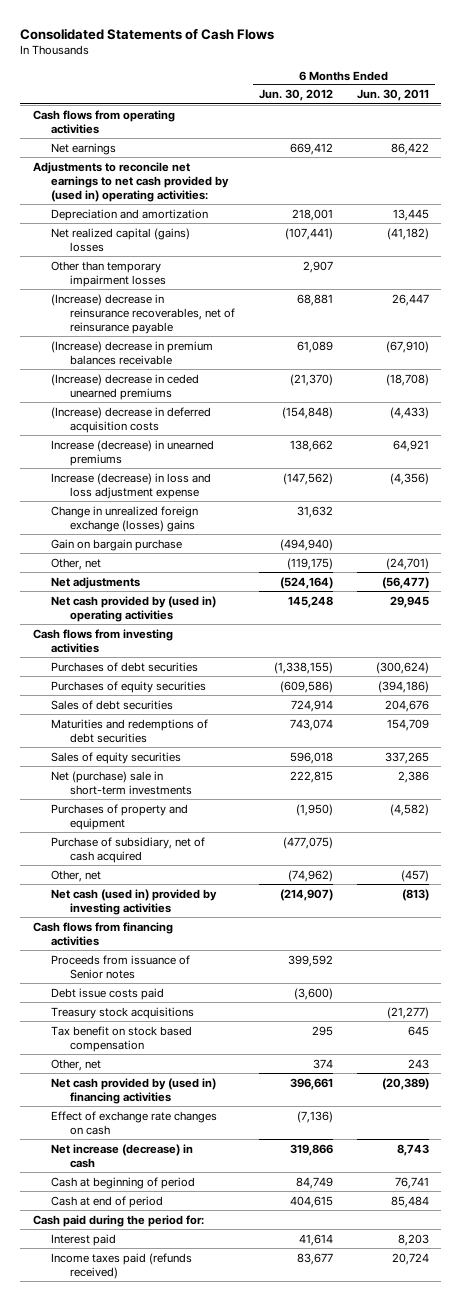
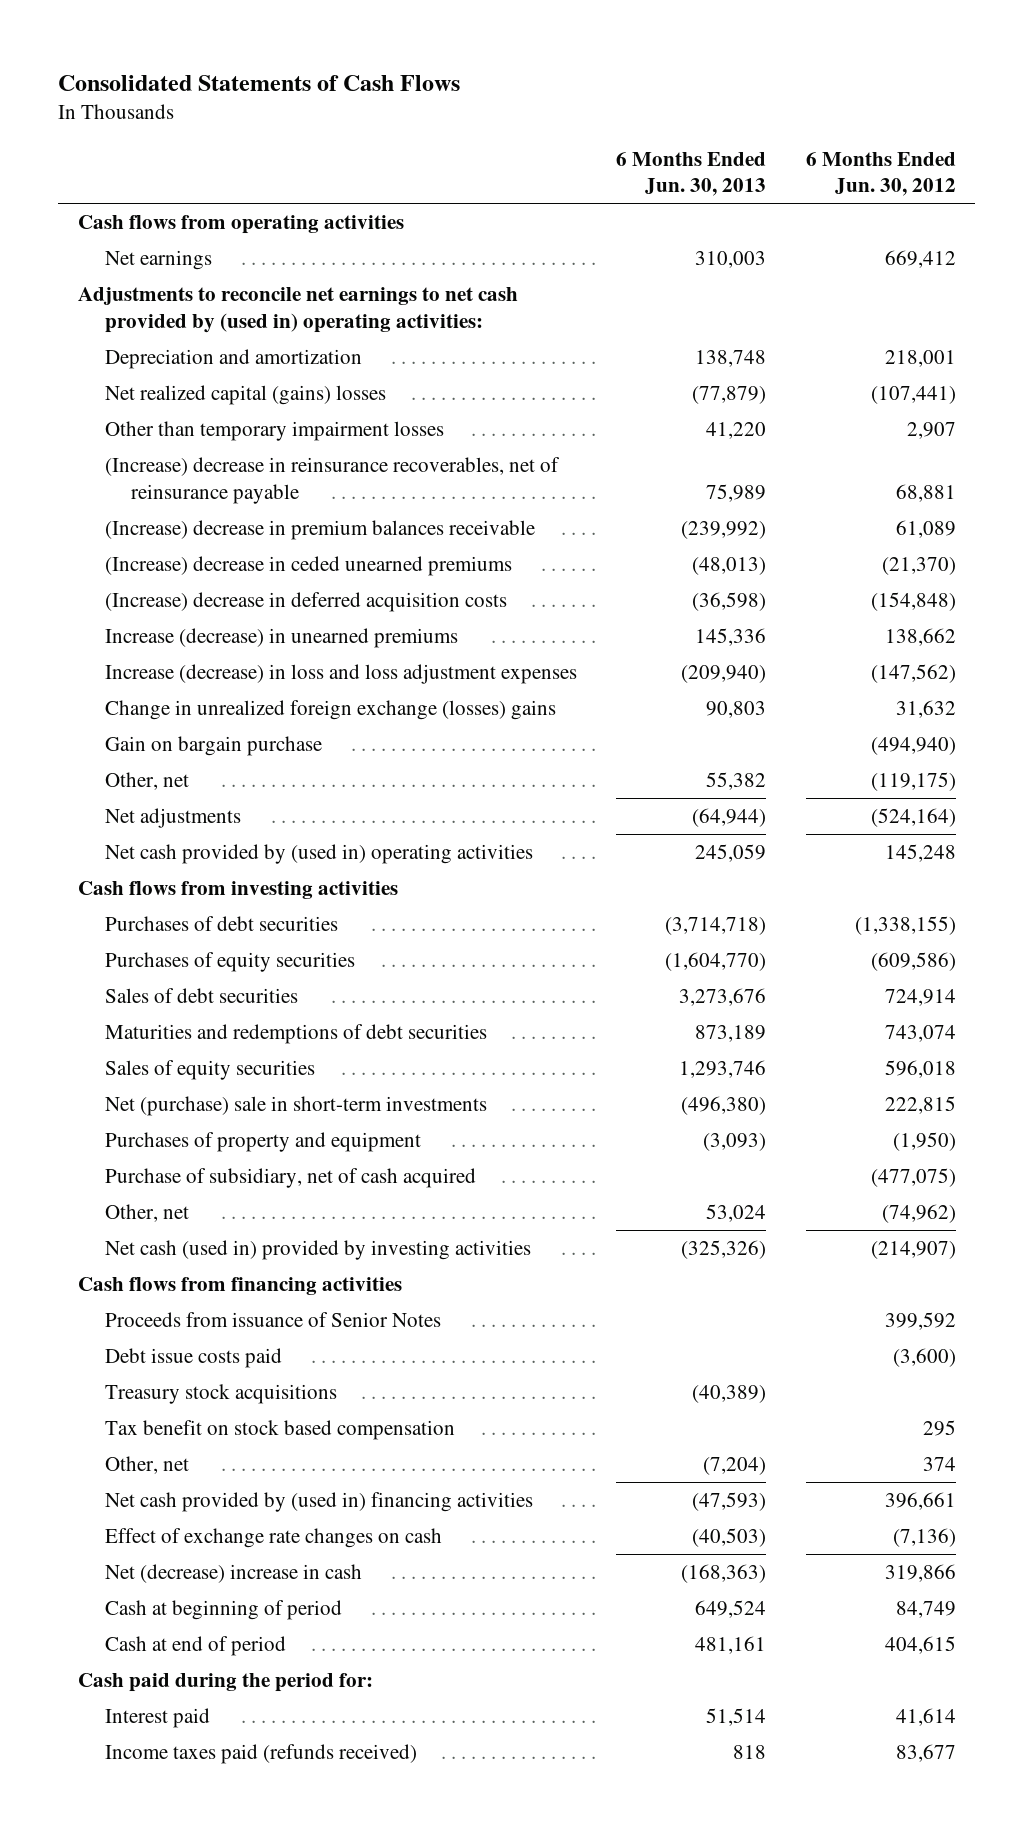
[357,89,430,102] Jun. 30, 2011 -> none
none -> [616,151,767,197] 6 Months Ended Jun. 30, 2013
[51,472,212,499] Increase (decrease) in loss and loss adjustment expense -> [104,664,577,685] Increase (decrease) in loss and loss adjustment expenses
[51,954,191,979] Proceeds from issuance of Senior notes -> [104,1312,441,1328] Proceeds from issuance of Senior Notes
[51,1143,194,1168] Net increase (decrease) in cash -> [104,1564,362,1584] Net (decrease) increase in cash

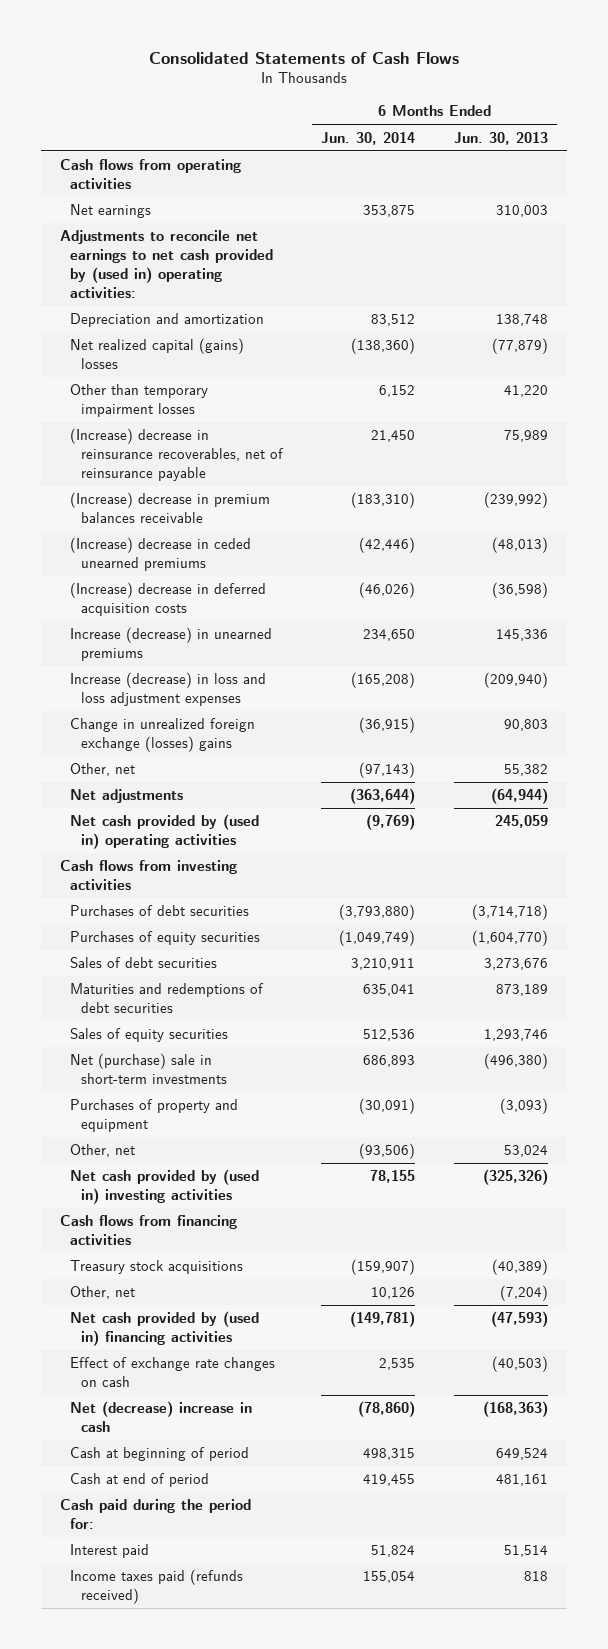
[805,151,956,197] 6 Months Ended Jun. 30, 2012 -> none
none -> [321,131,416,145] Jun. 30, 2014
[104,736,322,757] Gain on bargain purchase -> none
[104,1168,476,1189] Purchase of subsidiary, net of cash acquired -> none
[104,1240,531,1261] Net cash (used in) provided by investing activities -> [70,1169,260,1205] Net cash provided by (used in) investing activities
[104,1312,441,1328] Proceeds from issuance of Senior Notes -> none
[104,1348,282,1369] Debt issue costs paid -> none
[104,1420,455,1441] Tax benefit on stock based compensation -> none

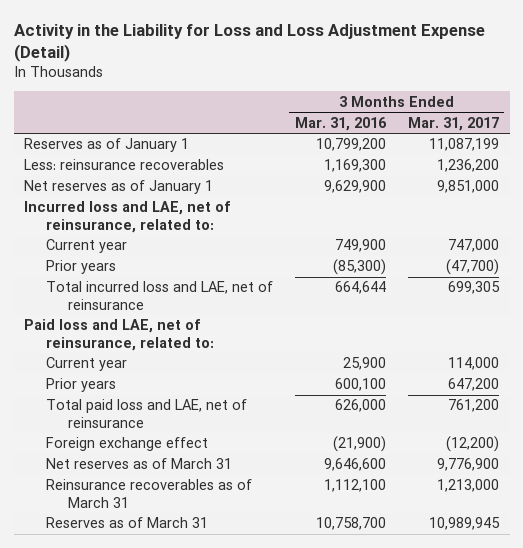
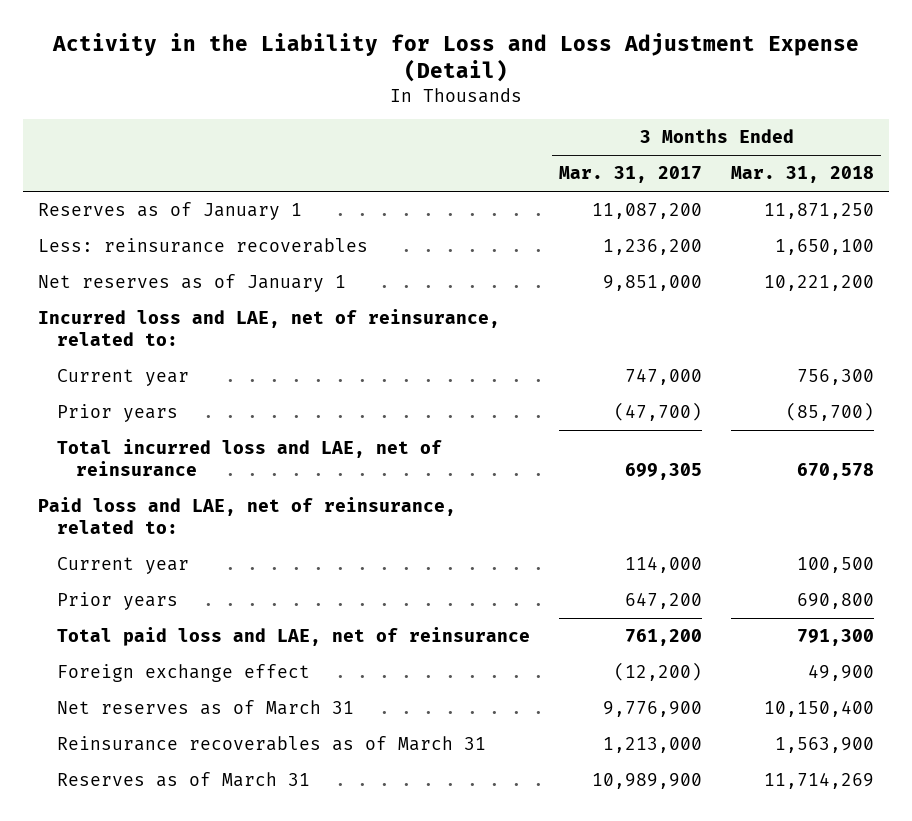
[294,116,387,131] Mar. 31, 2016 -> none
none -> [731,166,875,184] Mar. 31, 2018
[428,138,499,152] 11,087,199 -> [591,203,702,220] 11,087,200
[428,517,500,531] 10,989,945 -> [591,773,702,790] 10,989,900

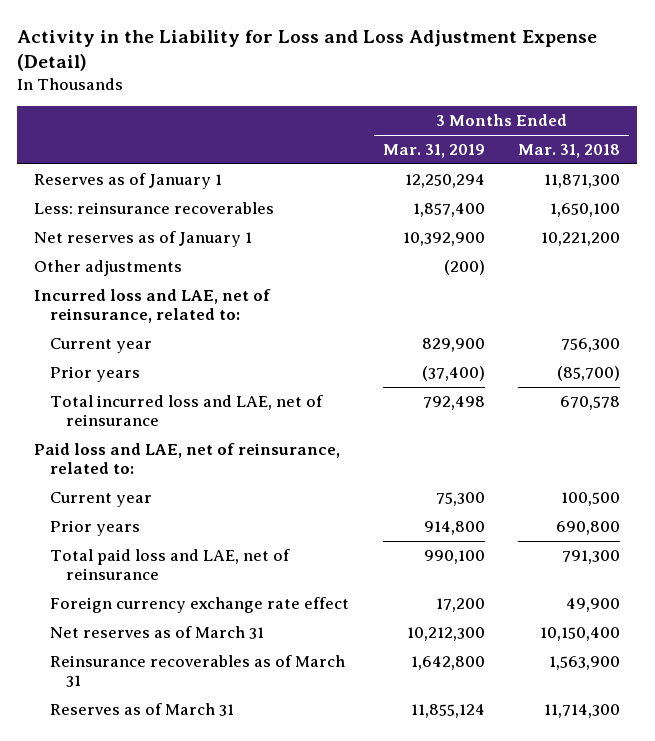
[558,166,702,184] Mar. 31, 2017 -> none
none -> [382,144,485,159] Mar. 31, 2019
[764,203,875,220] 11,871,250 -> [544,173,621,188] 11,871,300
none -> [34,259,183,276] Other adjustments
[56,664,310,683] Foreign exchange effect -> [50,596,350,613] Foreign currency exchange rate effect
[764,772,875,790] 11,714,269 -> [544,703,621,718] 11,714,300

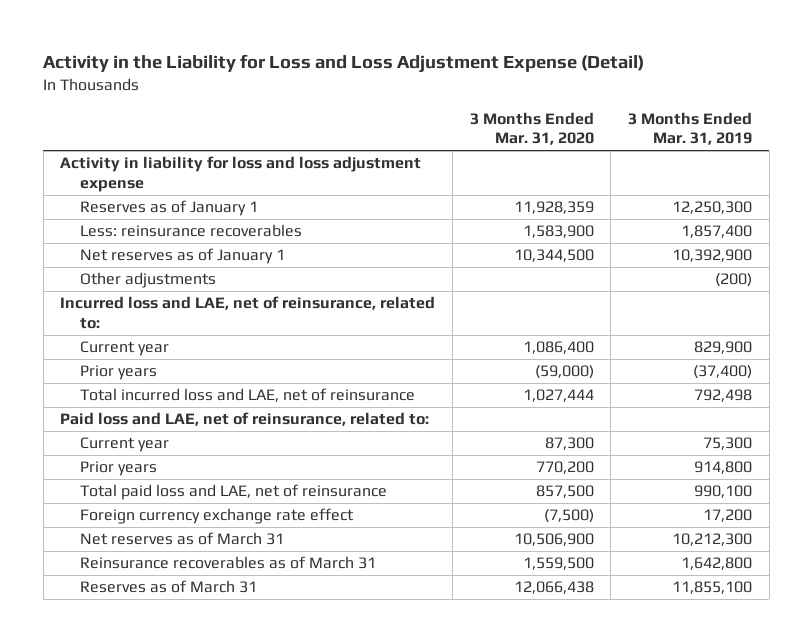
[518,144,621,159] Mar. 31, 2018 -> none
none -> [469,111,594,146] 3 Months Ended Mar. 31, 2020
none -> [60,156,422,192] Activity in liability for loss and loss adjustment expense
[404,173,485,188] 12,250,294 -> [672,201,753,215] 12,250,300
[410,703,485,718] 11,855,124 -> [672,581,753,595] 11,855,100

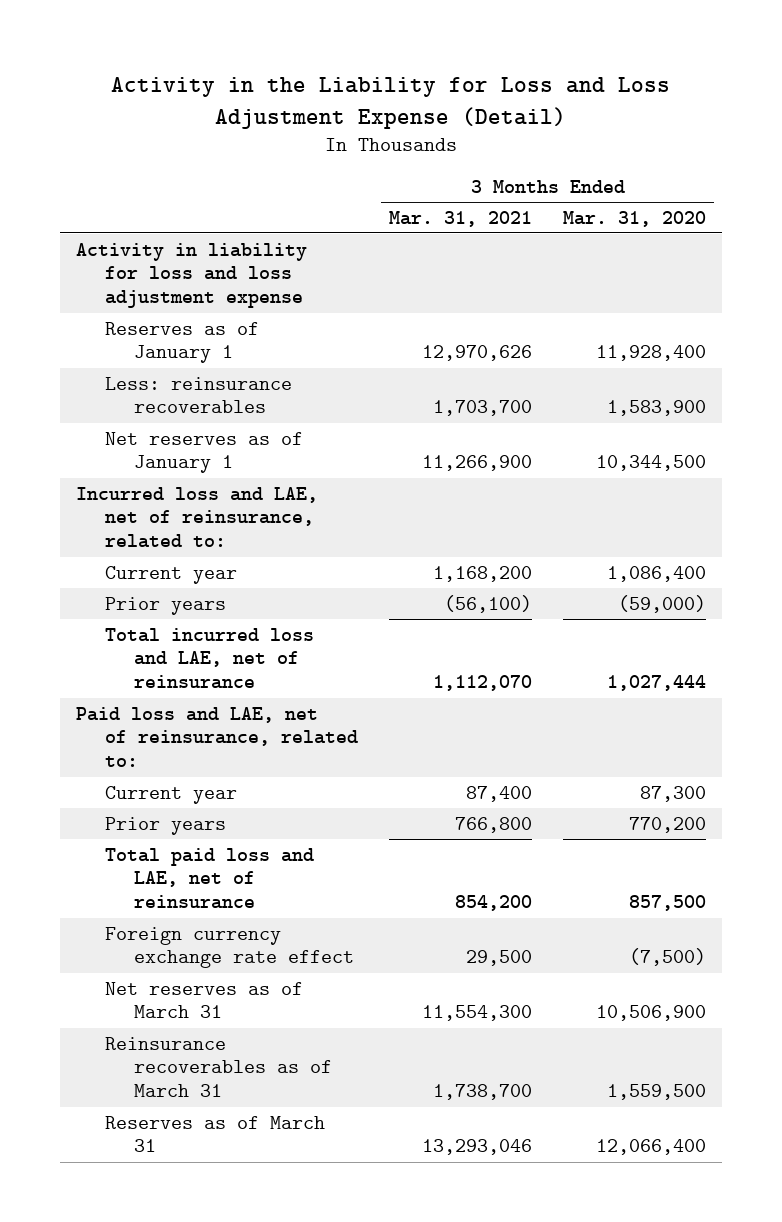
[628,111,753,146] 3 Months Ended Mar. 31, 2019 -> none
none -> [389,210,533,227] Mar. 31, 2021
[513,201,594,215] 11,928,359 -> [596,345,707,362] 11,928,400
[79,272,216,289] Other adjustments -> none
[513,581,594,595] 12,066,438 -> [596,1139,707,1156] 12,066,400

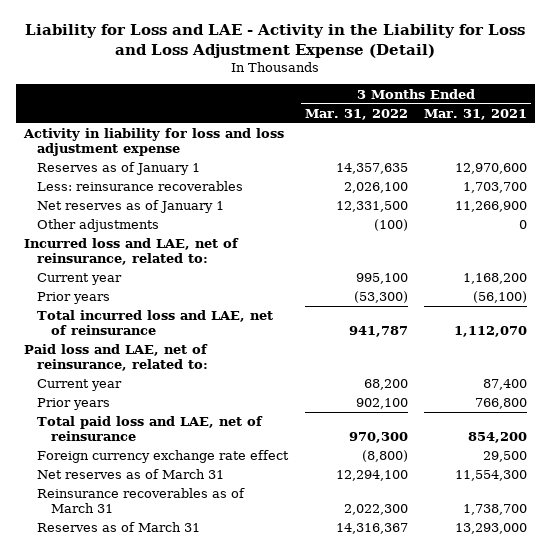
[110,76,670,129] Activity in the Liability for Loss and Loss Adjustment Expense (Detail) -> [25,24,526,58] Liability for Loss and LAE - Activity in the Liability for Loss and Loss Adjustment Expense (Detail)
[563,210,707,227] Mar. 31, 2020 -> none
none -> [304,108,408,120] Mar. 31, 2022
[422,345,533,362] 12,970,626 -> [454,163,527,175] 12,970,600
none -> [37,219,160,233] Other adjustments
[422,1139,533,1156] 13,293,046 -> [454,523,527,535] 13,293,000

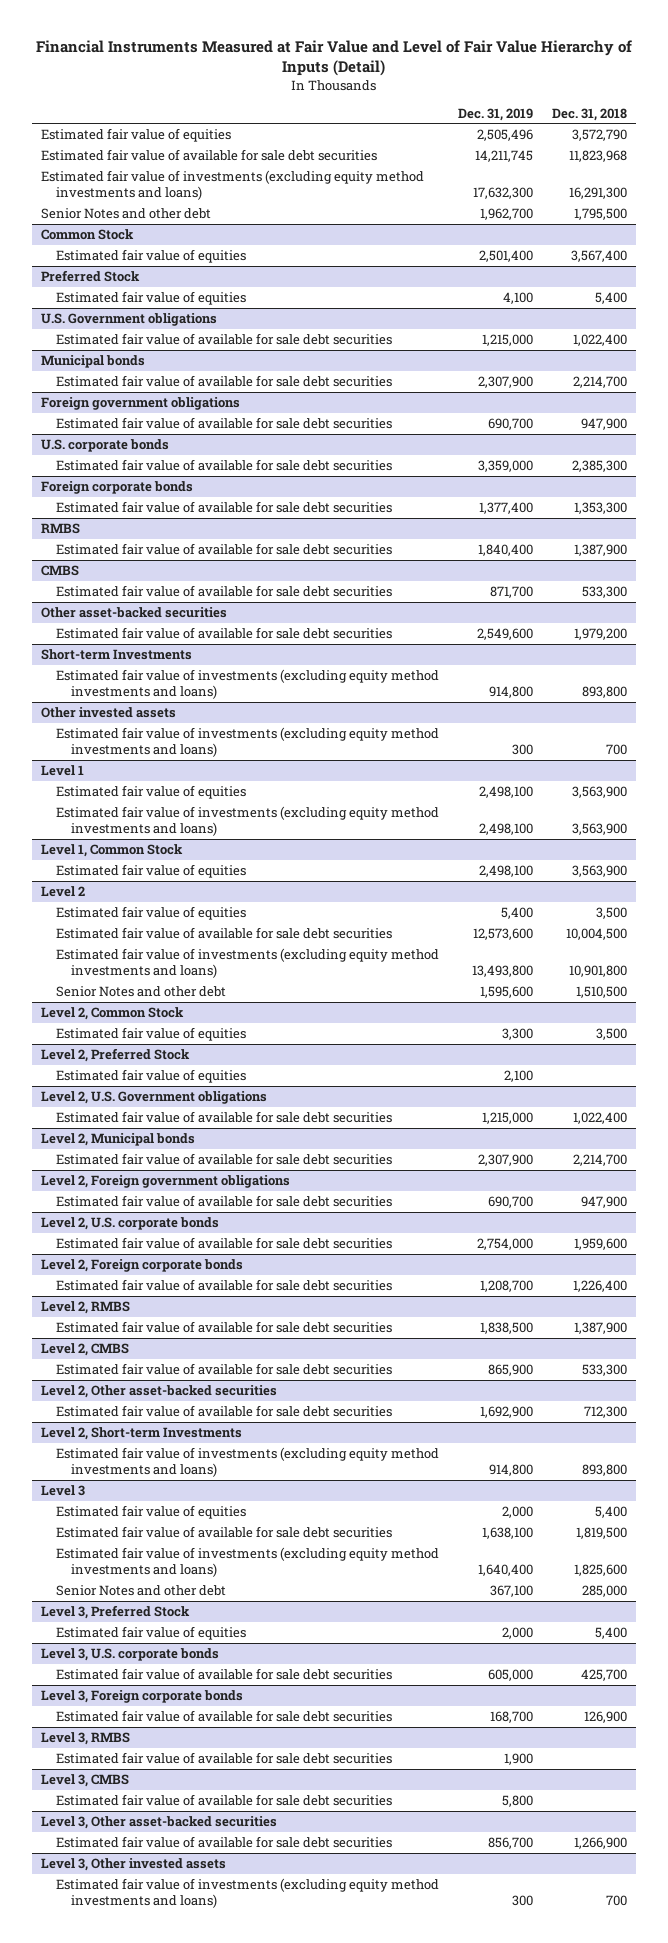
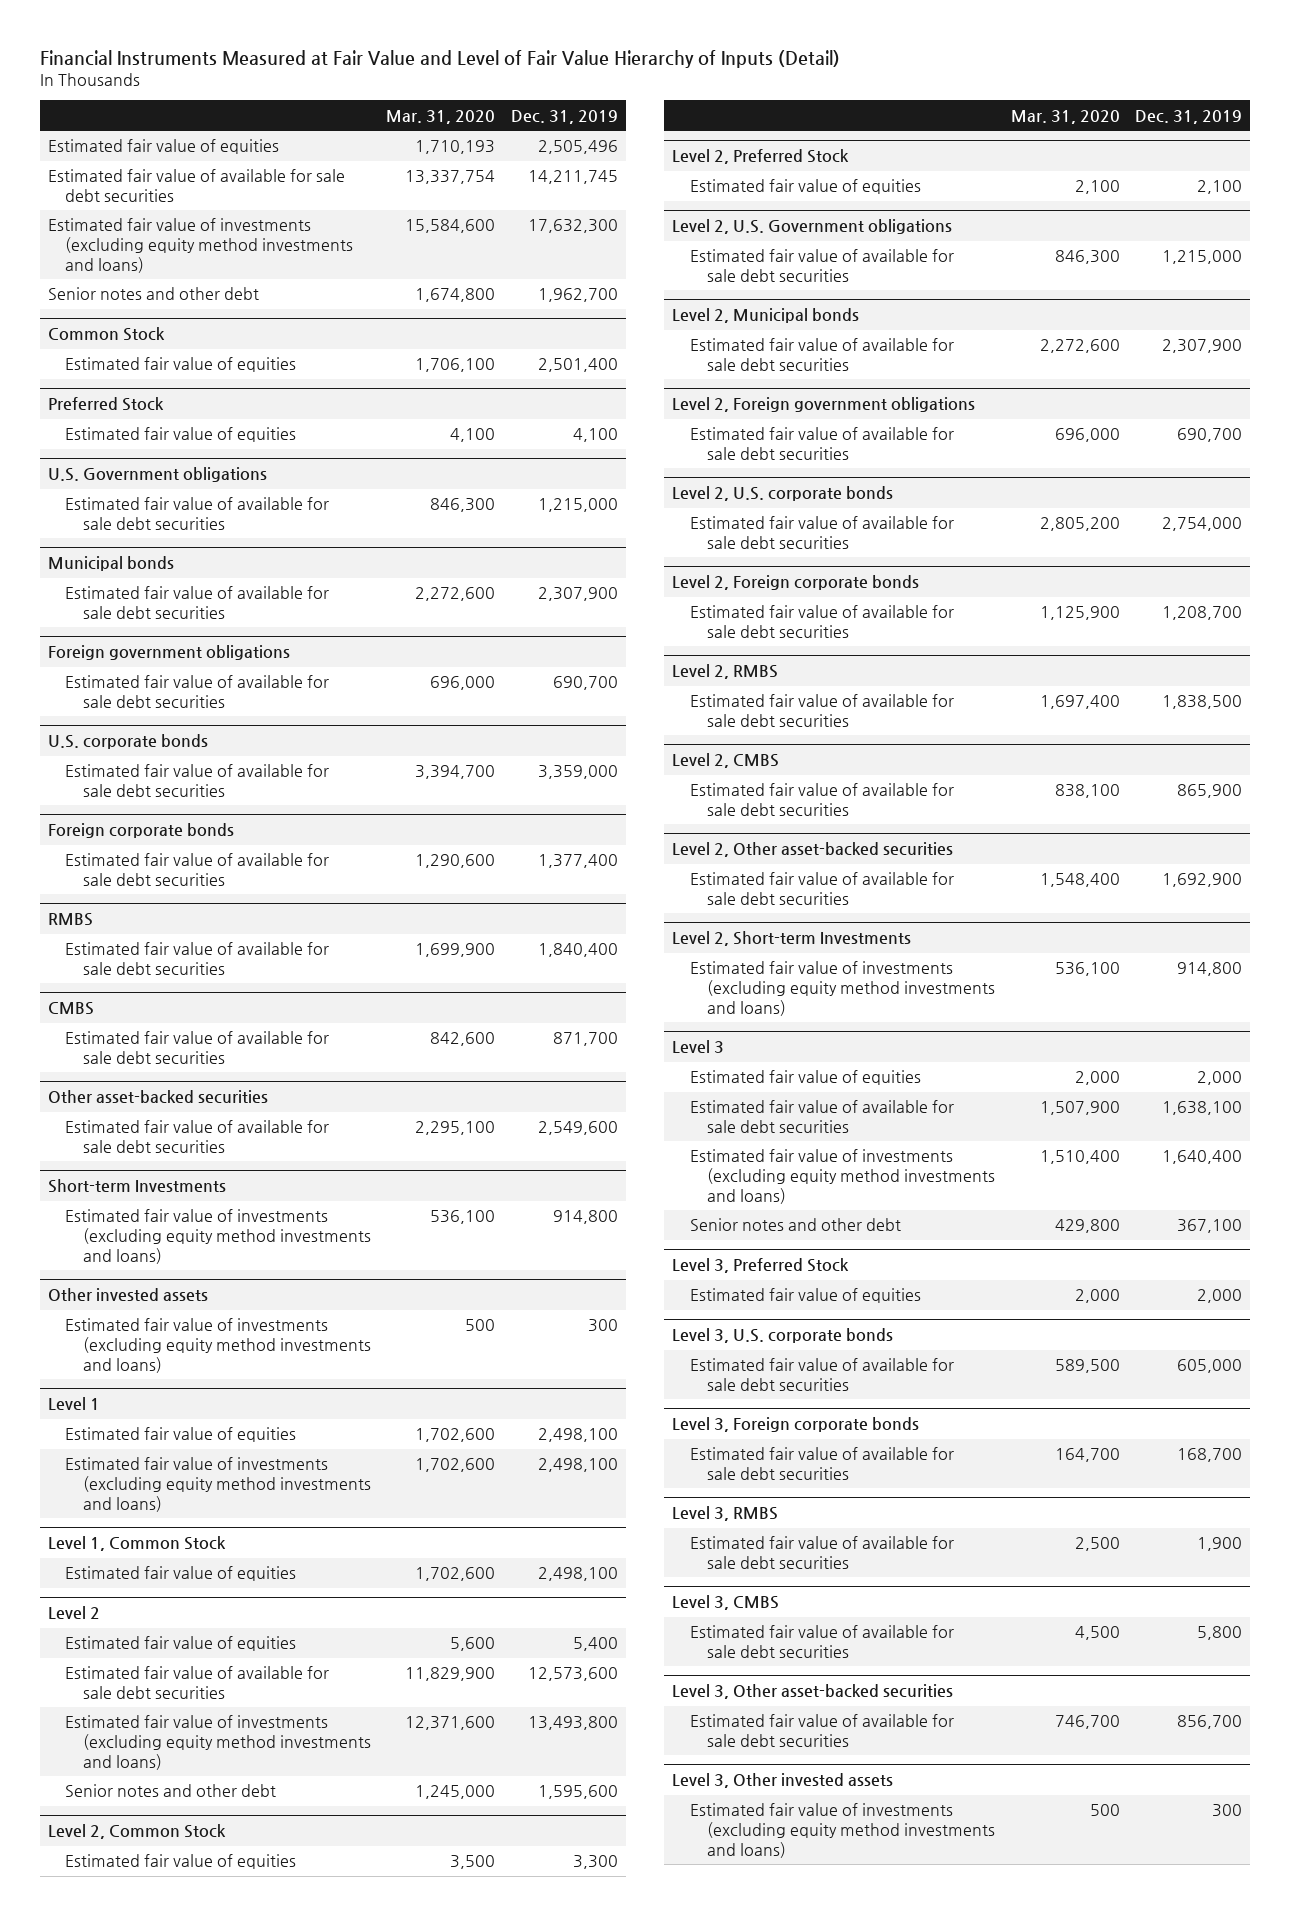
[551,107,627,121] Dec. 31, 2018 -> none
none -> [386,109,496,124] Mar. 31, 2020
[41,207,212,219] Senior Notes and other debt -> [48,287,260,301] Senior notes and other debt
[56,985,227,997] Senior Notes and other debt -> [65,1784,277,1798] Senior notes and other debt
[56,1584,227,1596] Senior Notes and other debt -> [689,1218,901,1232] Senior notes and other debt

